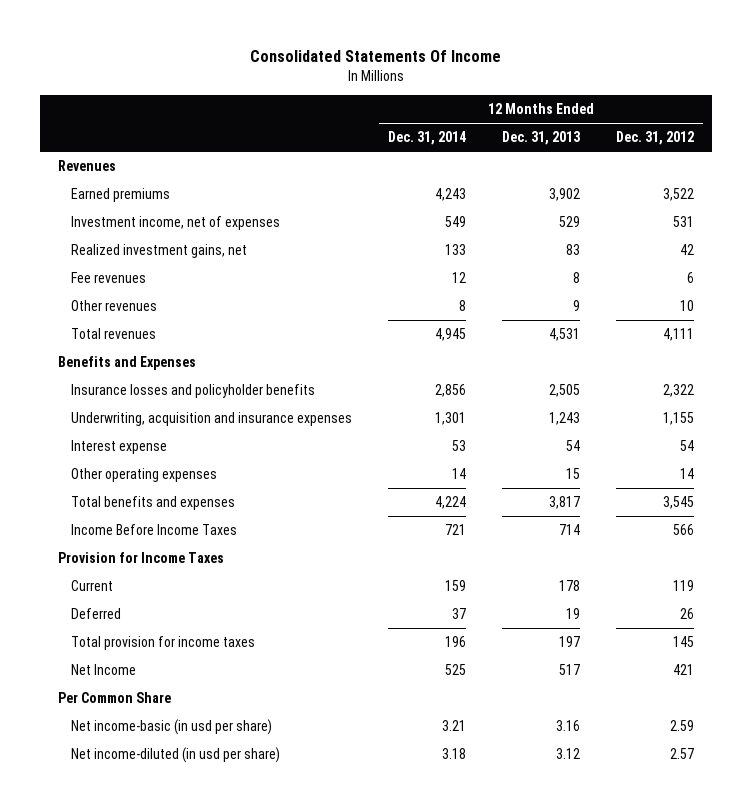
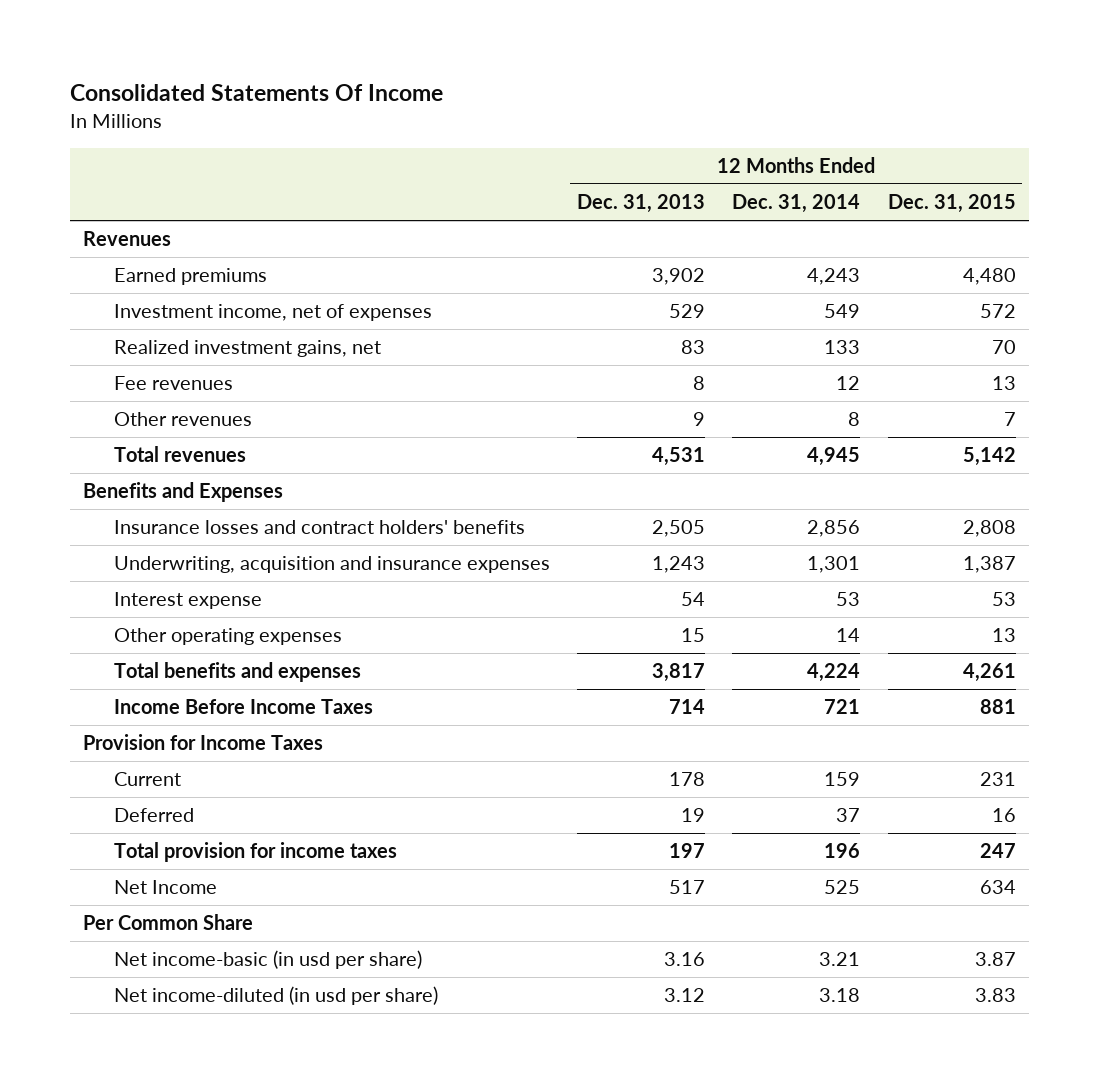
[615,131,694,146] Dec. 31, 2012 -> none
none -> [887,194,1016,214] Dec. 31, 2015
[70,384,315,399] Insurance losses and policyholder benefits -> [113,520,525,535] Insurance losses and contract holders' benefits

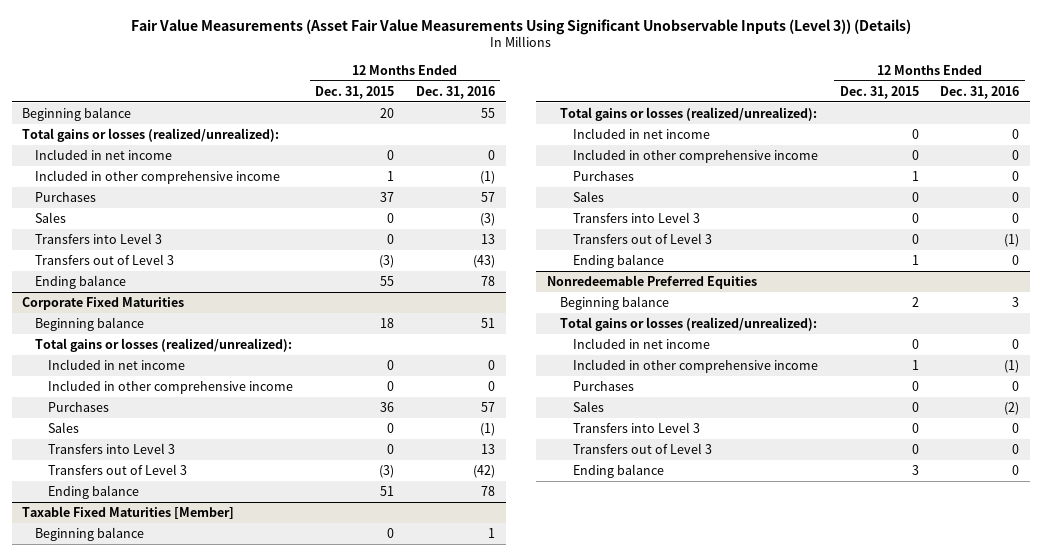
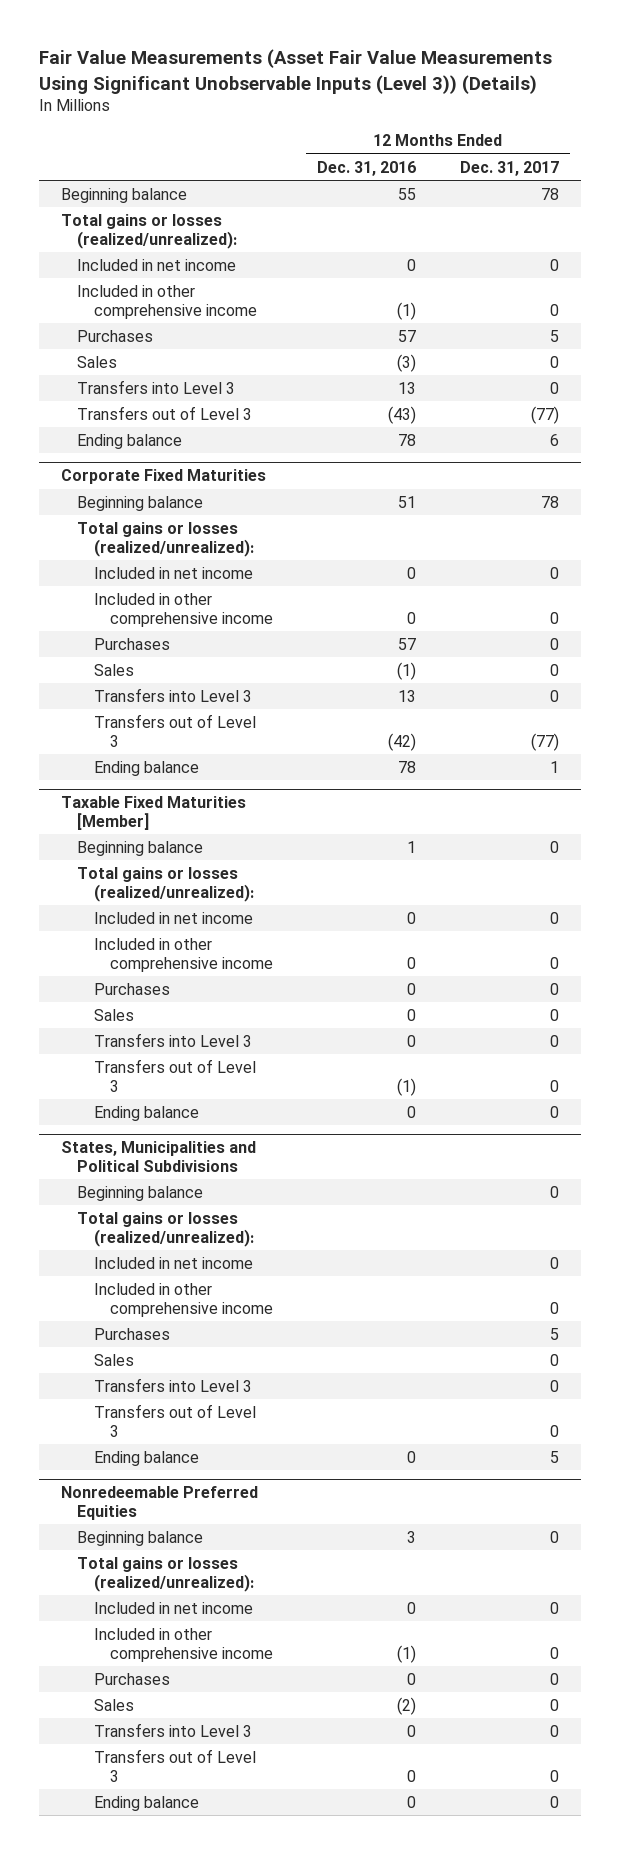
[315,85,395,99] Dec. 31, 2015 -> none
none -> [459,160,559,176] Dec. 31, 2017
none -> [61,1141,257,1173] States, Municipalities and Political Subdivisions
none -> [77,1185,204,1201] Beginning balance
none -> [77,1211,254,1247] Total gains or losses (realized/unrealized):
none -> [93,1256,253,1269] Included in net income
none -> [93,1282,273,1317] Included in other comprehensive income
none -> [93,1327,170,1340] Purchases
none -> [93,1353,134,1366] Sales
none -> [93,1377,252,1392] Transfers into Level 3
none -> [93,1403,256,1437] Transfers out of Level 3
none -> [93,1450,199,1466] Ending balance

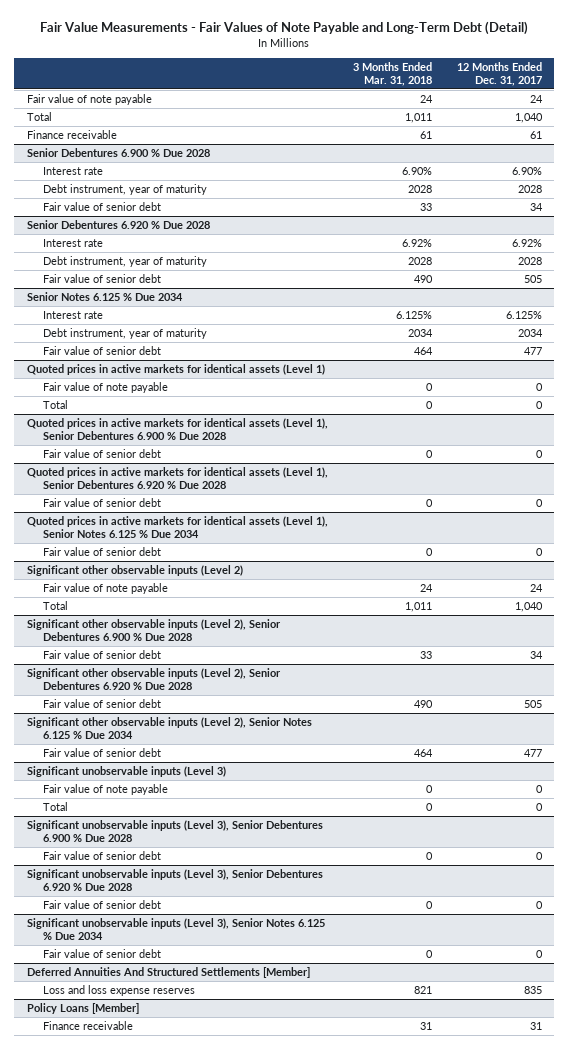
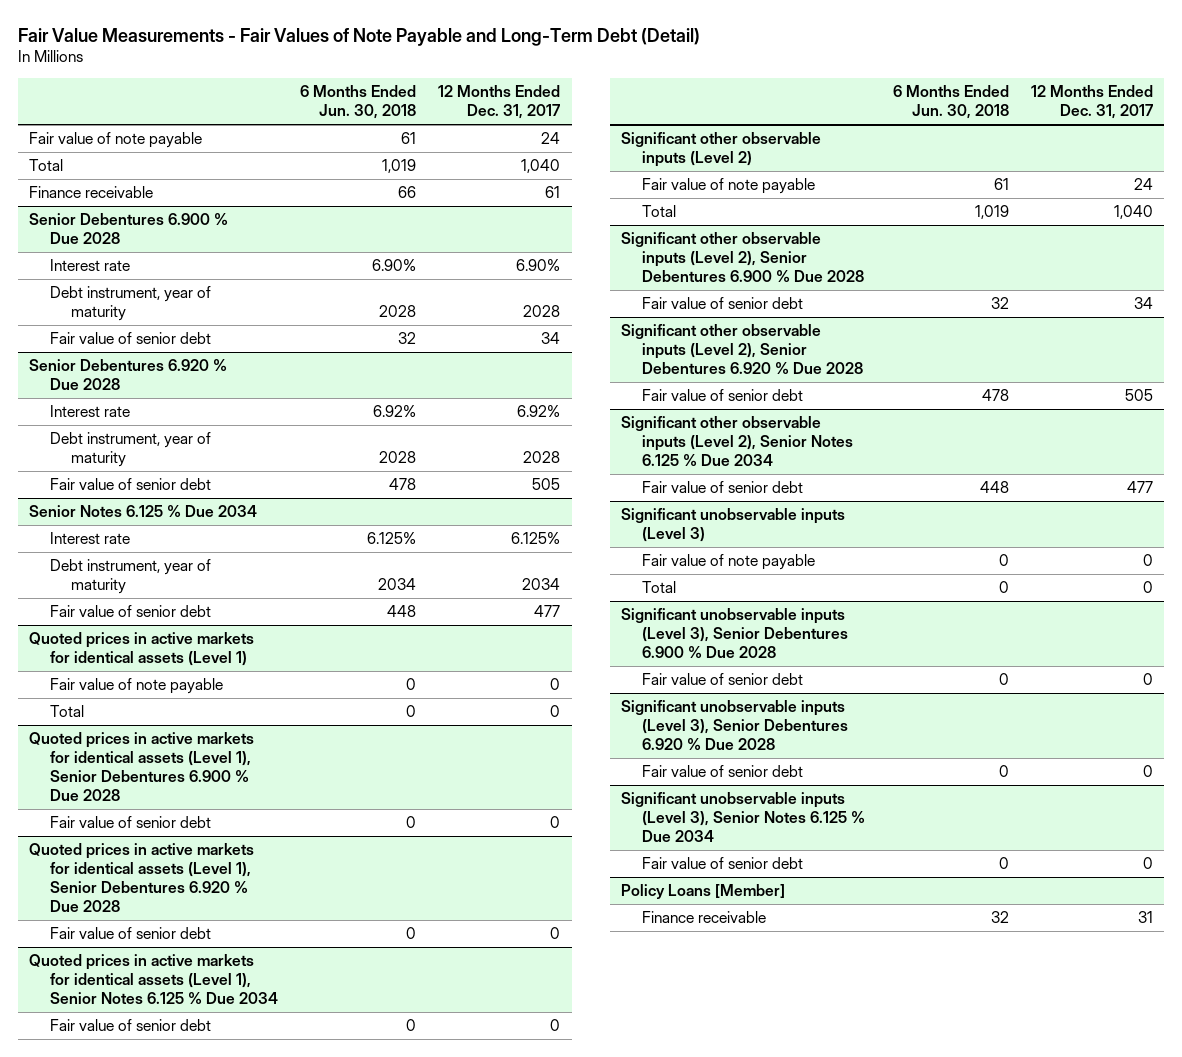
[352,61,432,86] 3 Months Ended Mar. 31, 2018 -> none
none -> [300,85,417,120] 6 Months Ended Jun. 30, 2018
[26,966,310,978] Deferred Annuities And Structured Settlements [Member] -> none
[43,984,196,996] Loss and loss expense reserves -> none

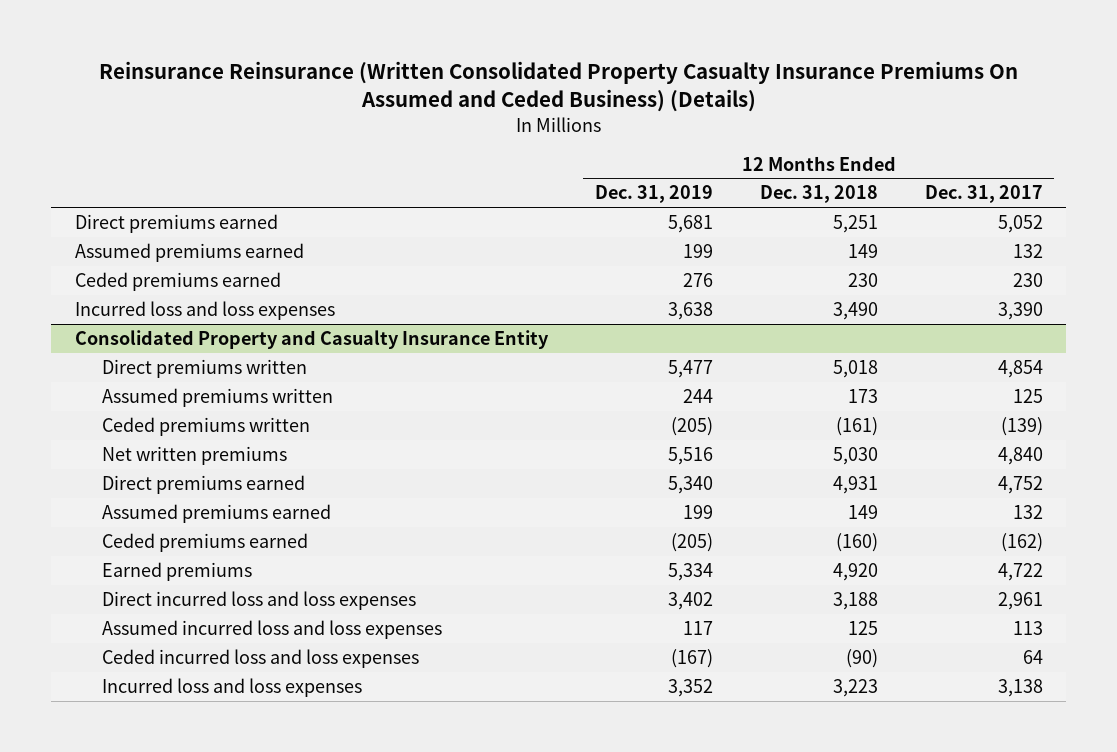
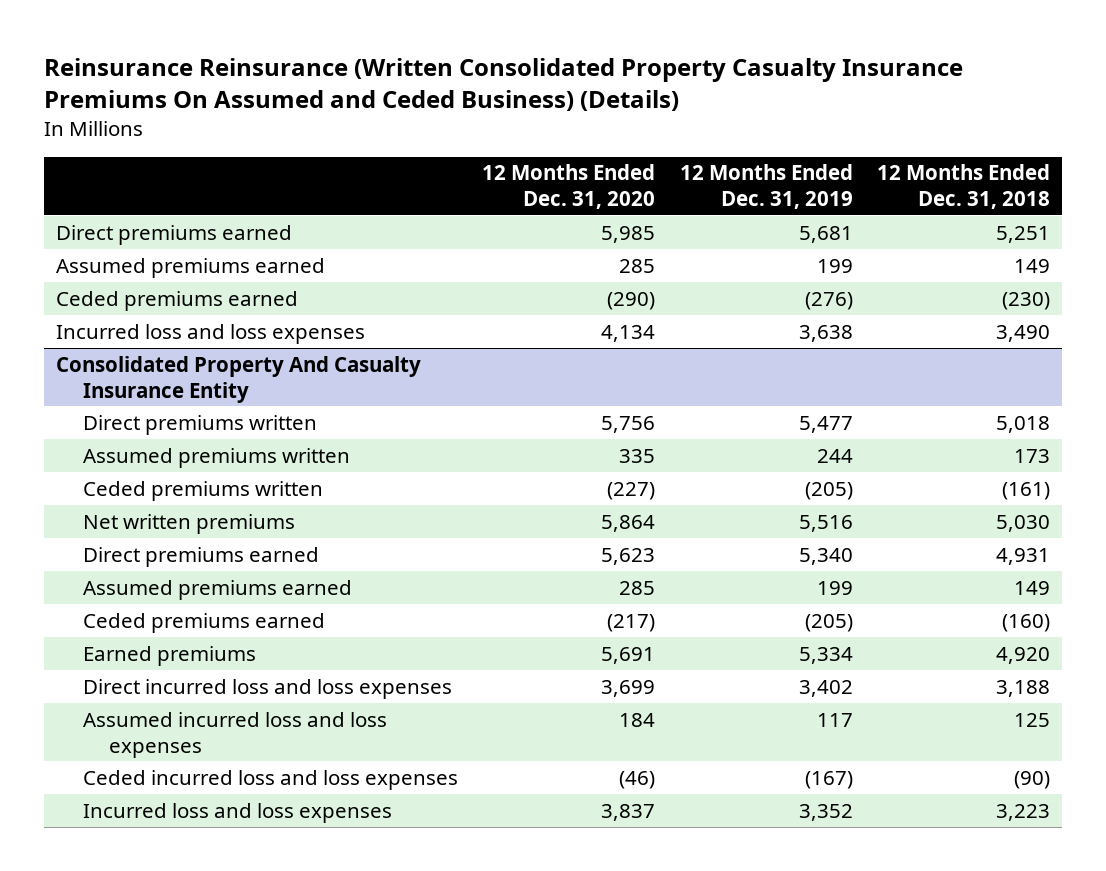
[924,185,1043,204] Dec. 31, 2017 -> none
none -> [482,164,656,210] 12 Months Ended Dec. 31, 2020
[682,272,713,287] 276 -> [804,291,853,310] (276)
[847,272,878,287] 230 -> [1002,291,1051,310] (230)
[74,329,549,349] Consolidated Property and Casualty Insurance Entity -> [55,355,421,403] Consolidated Property And Casualty Insurance Entity

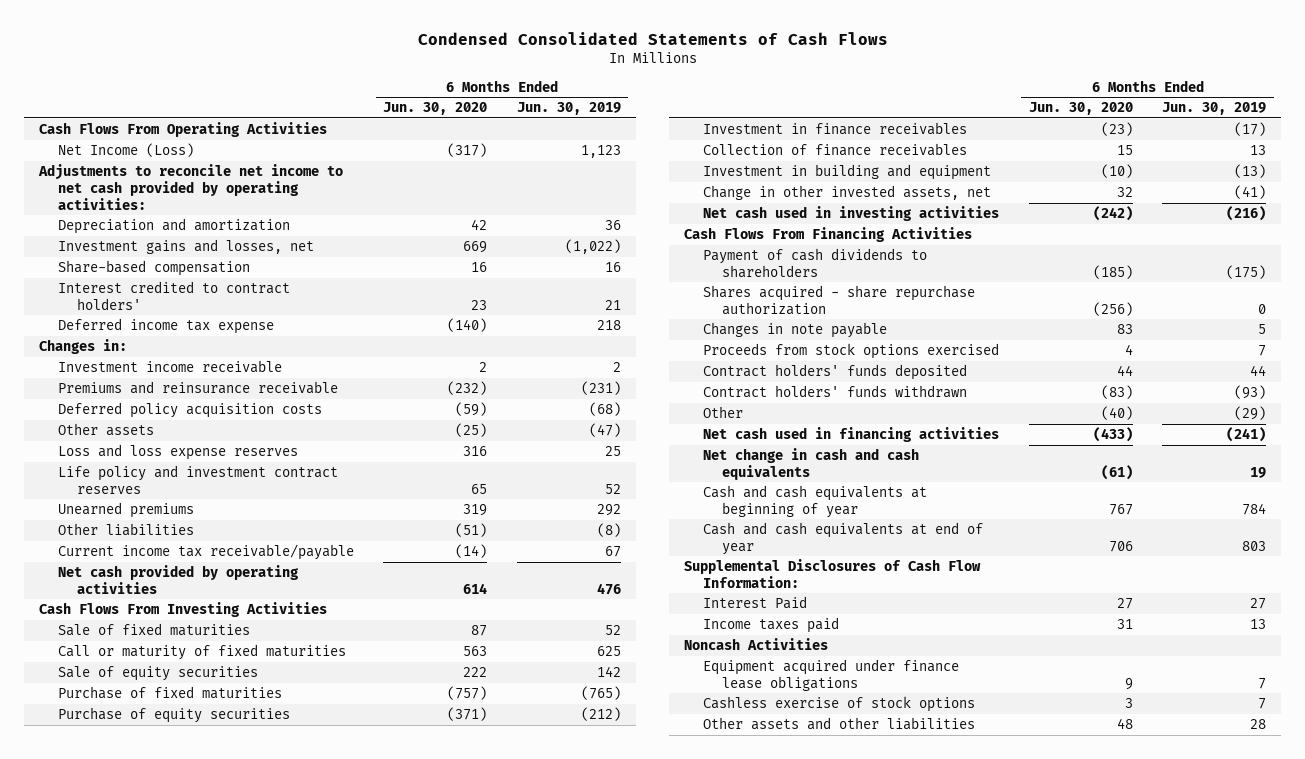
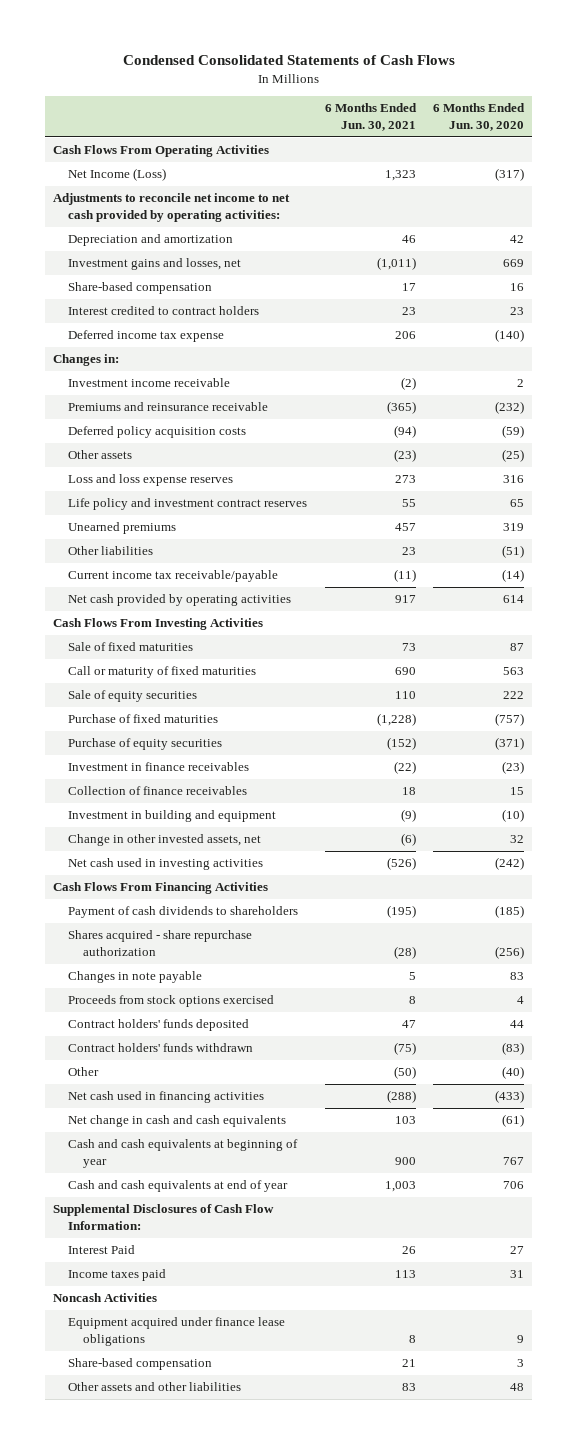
[516,102,621,116] Jun. 30, 2019 -> none
none -> [324,103,417,131] 6 Months Ended Jun. 30, 2021
[57,280,290,310] Interest credited to contract holders' -> [68,306,260,316] Interest credited to contract holders
[703,695,976,712] Cashless exercise of stock options -> [68,1358,213,1371] Share-based compensation

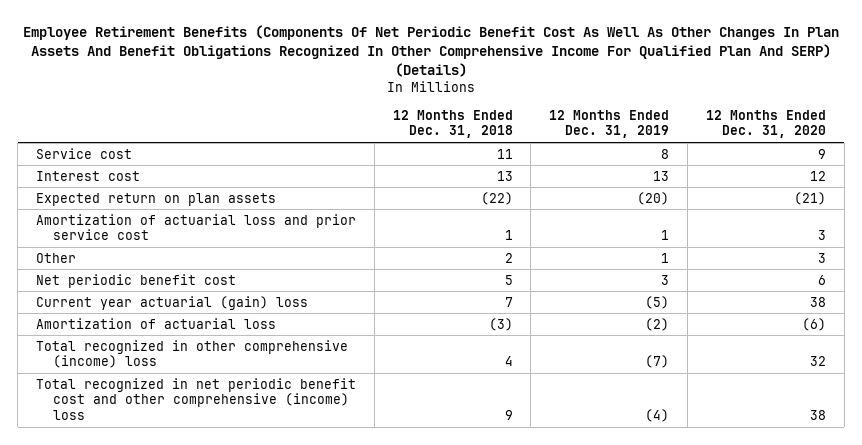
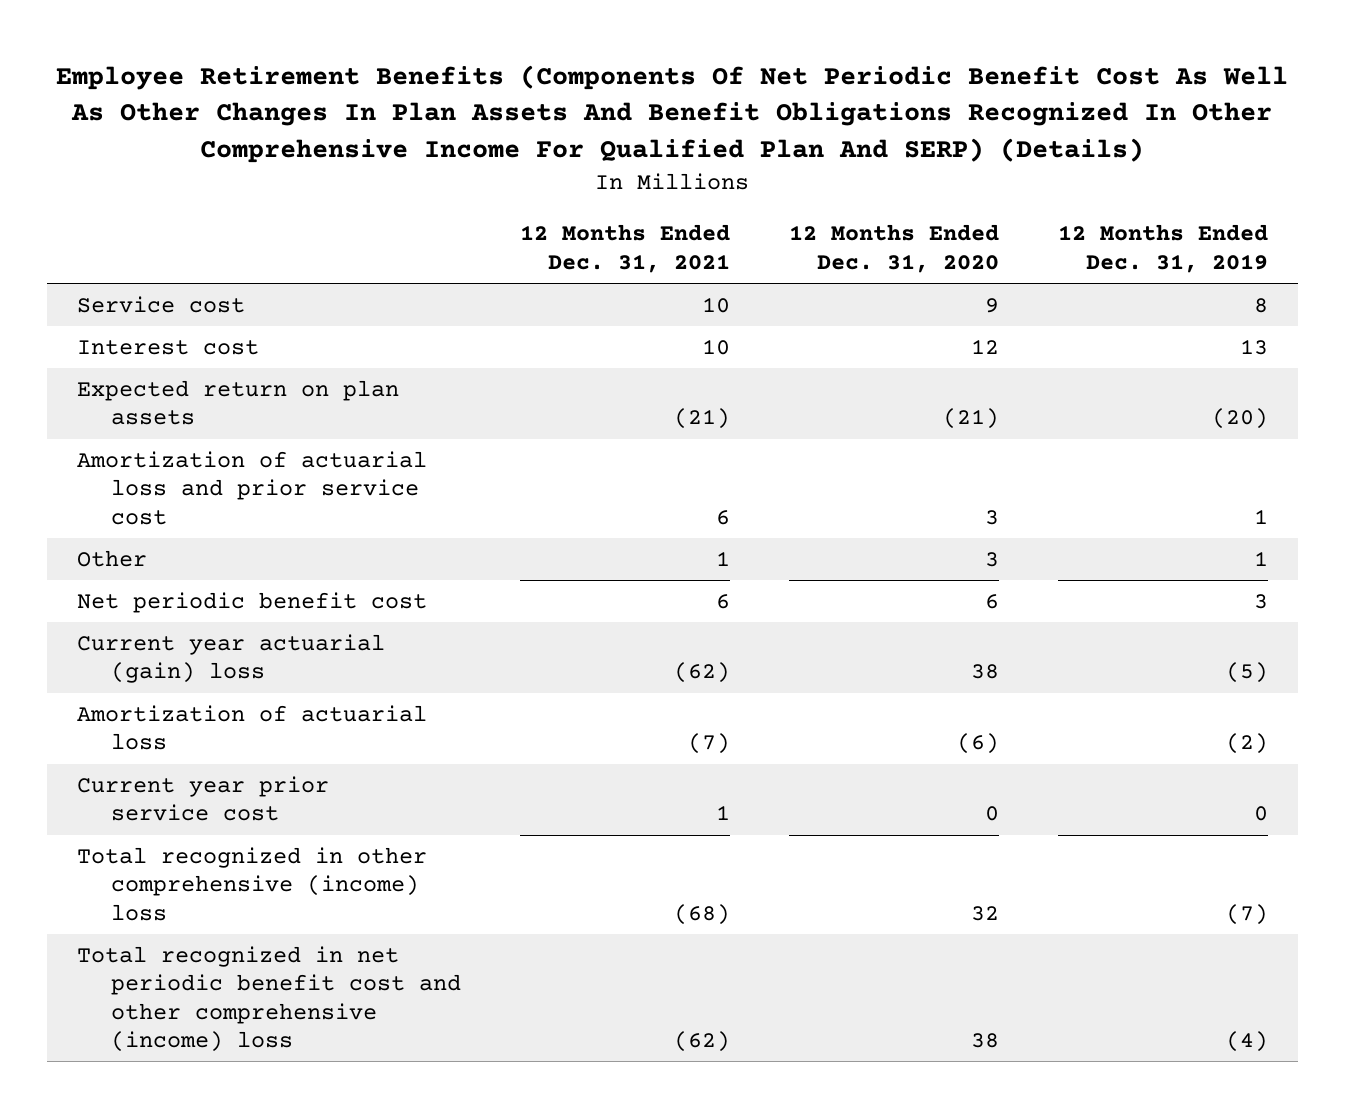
[392,109,513,139] 12 Months Ended Dec. 31, 2018 -> none
none -> [519,224,730,273] 12 Months Ended Dec. 31, 2021
none -> [76,776,329,822] Current year prior service cost

